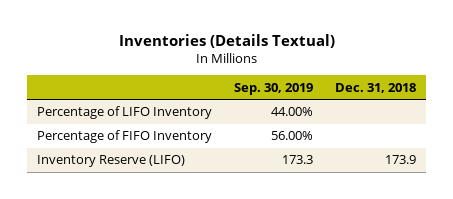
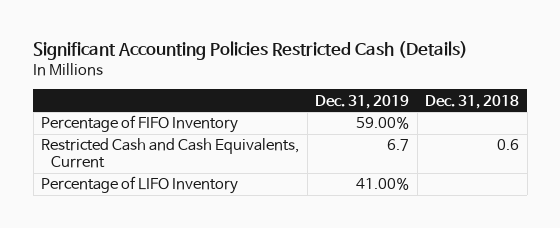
[118,33,335,48] Inventories (Details Textual) -> [33,41,469,61] Significant Accounting Policies Restricted Cash (Details)
[234,82,314,95] Sep. 30, 2019 -> none
none -> [315,94,410,109] Dec. 31, 2019
[37,155,186,168] Inventory Reserve (LIFO) -> none
none -> [41,138,300,168] Restricted Cash and Cash Equivalents, Current
[37,106,213,120] Percentage of LIFO Inventory -> [41,176,239,195] Percentage of LIFO Inventory

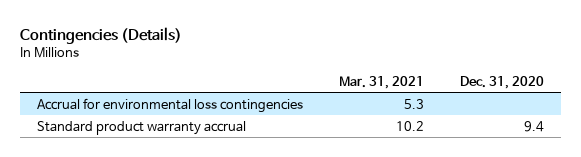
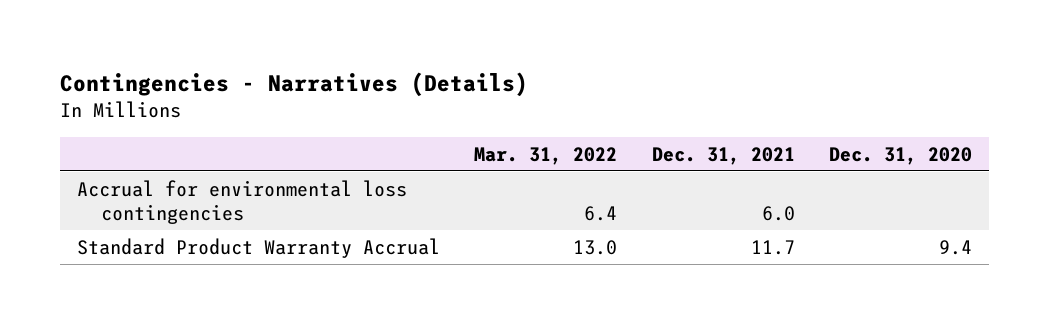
[19,26,182,44] Contingencies (Details) -> [60,71,529,97] Contingencies - Narratives (Details)
[338,76,424,90] Mar. 31, 2021 -> none
none -> [474,146,618,165] Mar. 31, 2022
none -> [651,146,795,165] Dec. 31, 2021
[37,120,247,135] Standard product warranty accrual -> [77,237,441,258] Standard Product Warranty Accrual

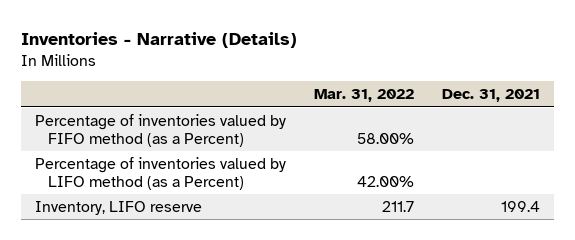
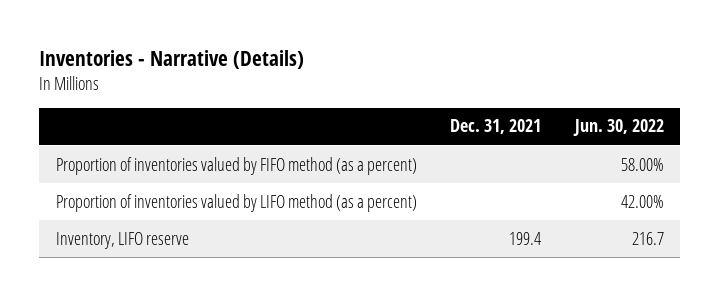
[314,89,415,103] Mar. 31, 2022 -> none
none -> [572,119,664,137] Jun. 30, 2022
[35,113,287,147] Percentage of inventories valued by FIFO method (as a Percent) -> [55,156,417,175] Proportion of inventories valued by FIFO method (as a percent)
[35,156,287,190] Percentage of inventories valued by LIFO method (as a Percent) -> [55,193,417,212] Proportion of inventories valued by LIFO method (as a percent)

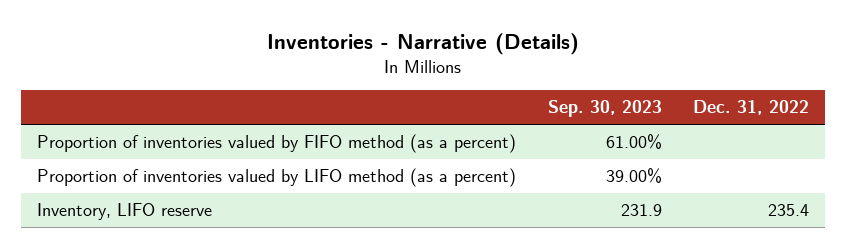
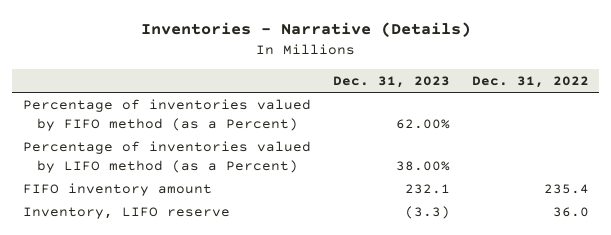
[547,100,662,118] Sep. 30, 2023 -> none
none -> [332,75,450,88] Dec. 31, 2023
[37,134,517,154] Proportion of inventories valued by FIFO method (as a percent) -> [22,99,311,131] Percentage of inventories valued by FIFO method (as a Percent)
[37,168,517,188] Proportion of inventories valued by LIFO method (as a percent) -> [22,141,311,173] Percentage of inventories valued by LIFO method (as a Percent)
none -> [22,183,212,197] FIFO inventory amount
[768,204,810,217] 235.4 -> [552,207,589,218] 36.0

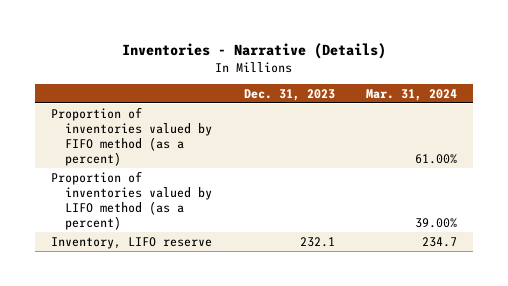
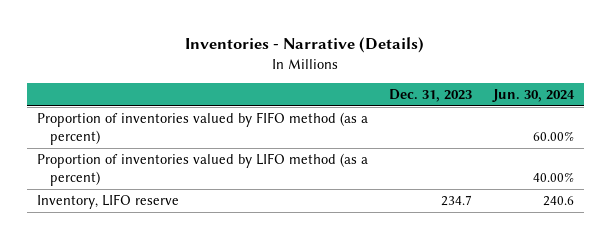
[366,89,458,102] Mar. 31, 2024 -> none
none -> [491,89,575,103] Jun. 30, 2024
[299,236,335,247] 232.1 -> [440,195,472,207] 234.7

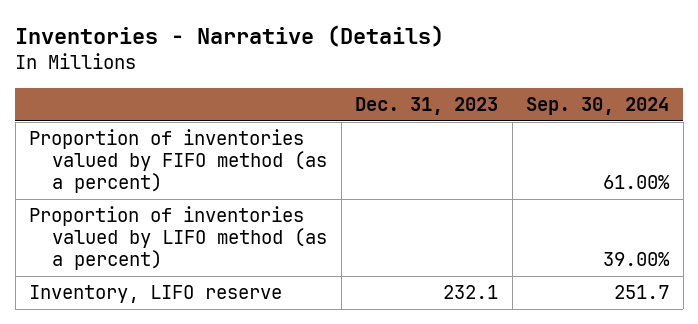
[491,89,575,103] Jun. 30, 2024 -> none
none -> [526,97,670,116] Sep. 30, 2024
[440,195,472,207] 234.7 -> [443,285,499,300] 232.1

